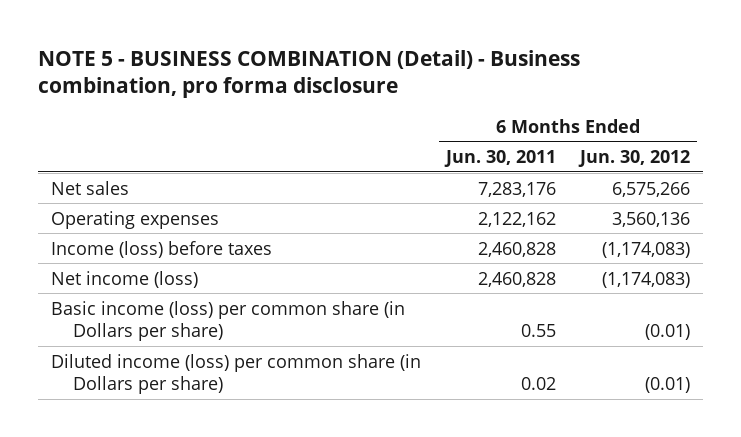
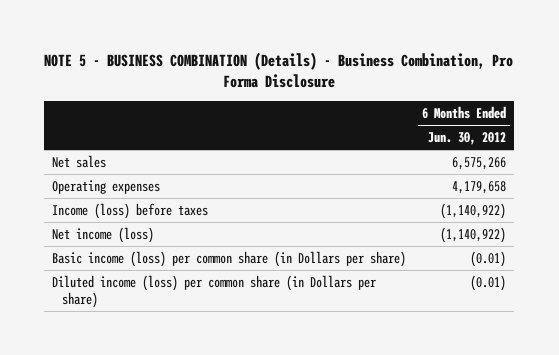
[38,49,581,99] NOTE 5 - BUSINESS COMBINATION (Detail) - Business combination, pro forma disclosure -> [44,51,514,89] NOTE 5 - BUSINESS COMBINATION (Details) - Business Combination, Pro Forma Disclosure
[443,149,556,167] Jun. 30, 2011 -> none
[612,211,691,227] 3,560,136 -> [452,180,507,194] 4,179,658
[602,241,691,258] (1,174,083) -> [440,202,507,219] (1,140,922)
[602,271,691,288] (1,174,083) -> [440,226,507,243] (1,140,922)

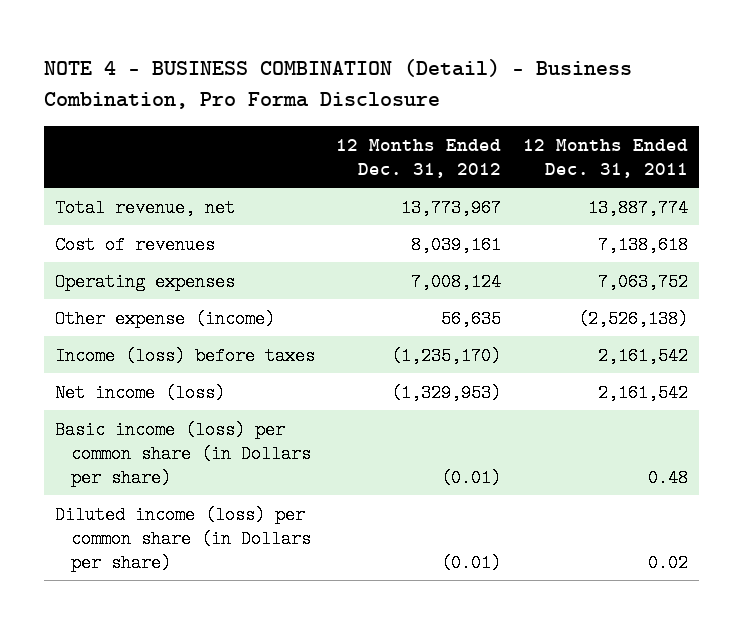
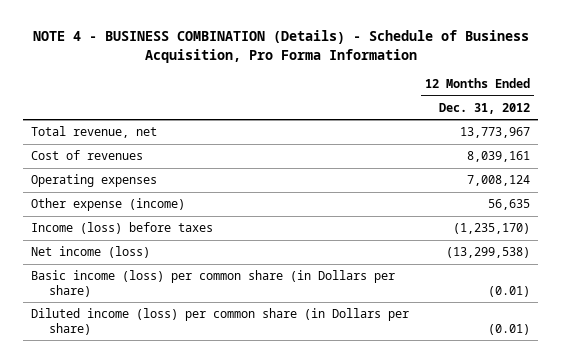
[44,59,633,110] NOTE 4 - BUSINESS COMBINATION (Detail) - Business Combination, Pro Forma Disclosure -> [32,30,529,63] NOTE 4 - BUSINESS COMBINATION (Details) - Schedule of Business Acquisition, Pro Forma Information
[522,138,688,178] 12 Months Ended Dec. 31, 2011 -> none
[391,383,502,402] (1,329,953) -> [446,247,531,259] (13,299,538)

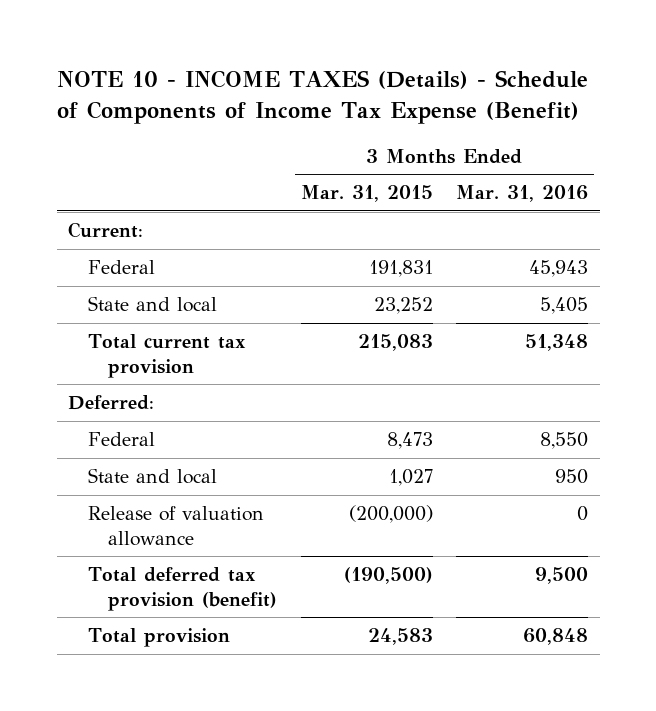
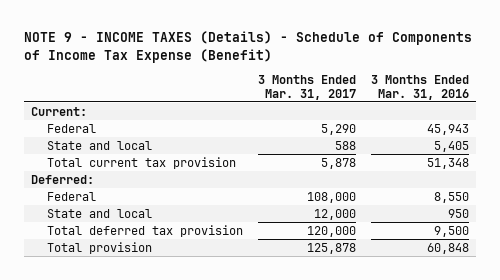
[56,70,588,124] NOTE 10 - INCOME TAXES (Details) - Schedule of Components of Income Tax Expense (Benefit) -> [24,30,473,63] NOTE 9 - INCOME TAXES (Details) - Schedule of Components of Income Tax Expense (Benefit)
[300,185,433,203] Mar. 31, 2015 -> none
none -> [258,74,357,100] 3 Months Ended Mar. 31, 2017
[88,506,265,546] Release of valuation allowance -> none
[88,567,278,611] Total deferred tax provision (benefit) -> [47,224,244,237] Total deferred tax provision

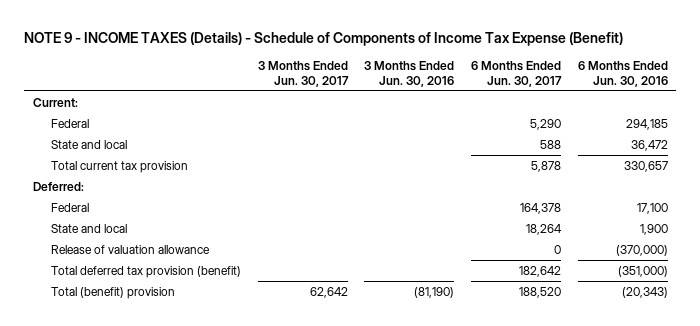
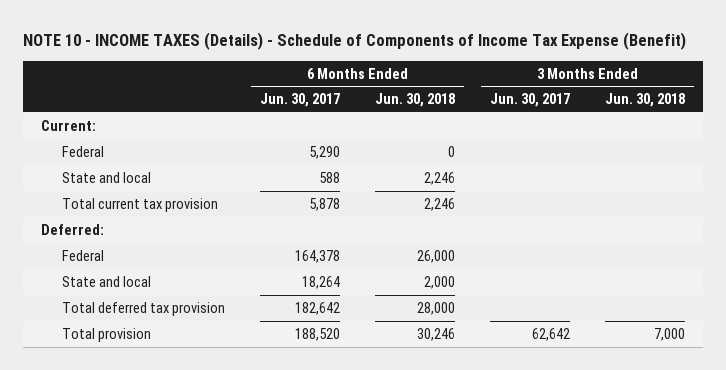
[24,32,624,47] NOTE 9 - INCOME TAXES (Details) - Schedule of Components of Income Tax Expense (Benefit) -> [23,32,687,51] NOTE 10 - INCOME TAXES (Details) - Schedule of Components of Income Tax Expense (Benefit)
[364,61,455,87] 3 Months Ended Jun. 30, 2016 -> none
[577,61,668,87] 6 Months Ended Jun. 30, 2016 -> none
none -> [375,93,456,108] Jun. 30, 2018
none -> [605,93,686,108] Jun. 30, 2018
[50,244,210,254] Release of valuation allowance -> none
[50,265,241,278] Total deferred tax provision (benefit) -> [61,301,225,316] Total deferred tax provision
[50,286,175,299] Total (benefit) provision -> [61,327,151,342] Total provision

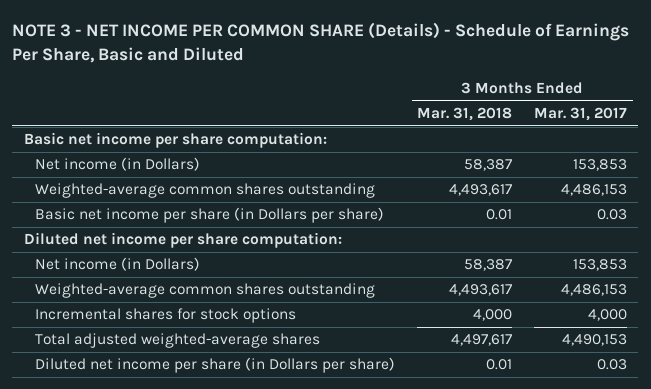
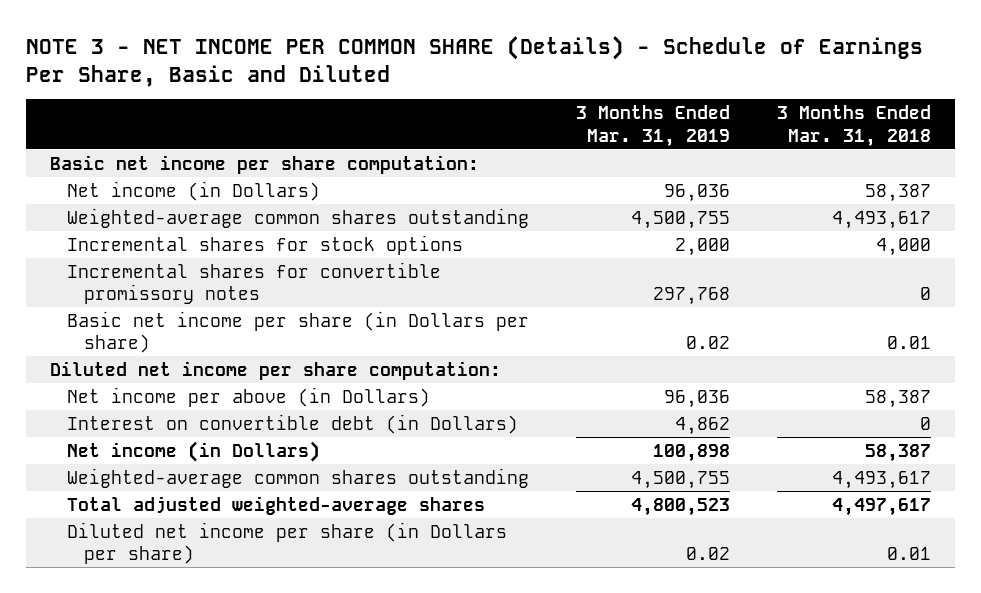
[534,106,628,121] Mar. 31, 2017 -> none
none -> [576,105,731,147] 3 Months Ended Mar. 31, 2019
[35,308,297,324] Incremental shares for stock options -> [67,234,464,255] Incremental shares for stock options
none -> [67,261,442,305] Incremental shares for convertible promissory notes
none -> [67,386,431,407] Net income per above (in Dollars)
none -> [67,413,519,434] Interest on convertible debt (in Dollars)

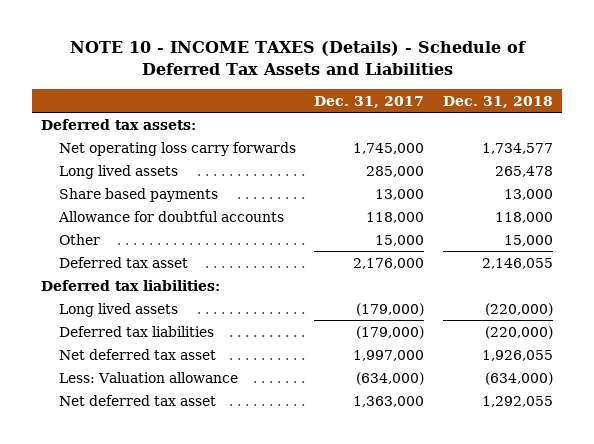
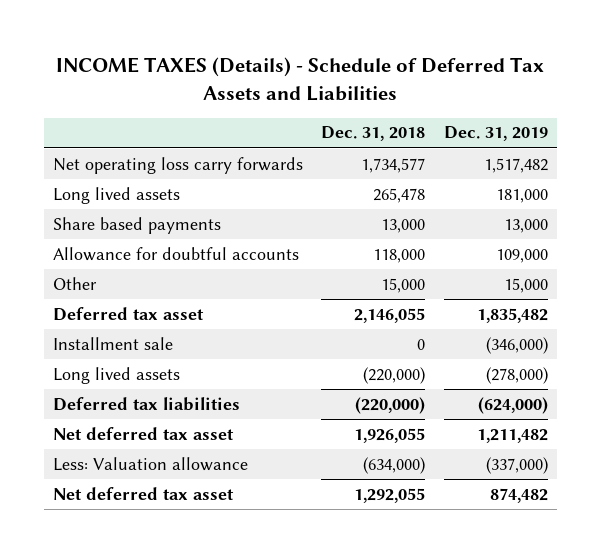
[69,41,526,76] NOTE 10 - INCOME TAXES (Details) - Schedule of Deferred Tax Assets and Liabilities -> [56,56,545,101] INCOME TAXES (Details) - Schedule of Deferred Tax Assets and Liabilities
[314,95,425,108] Dec. 31, 2017 -> none
none -> [443,126,548,142] Dec. 31, 2019
[40,118,196,130] Deferred tax assets: -> none
[40,279,220,291] Deferred tax liabilities: -> none
none -> [53,336,174,350] Installment sale

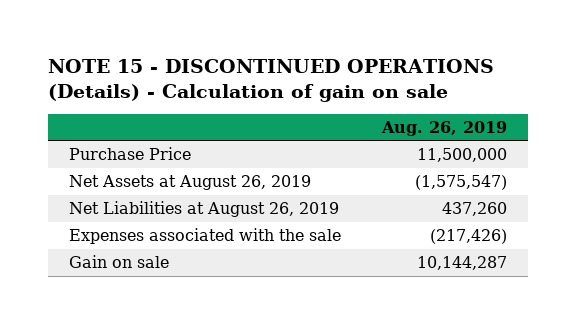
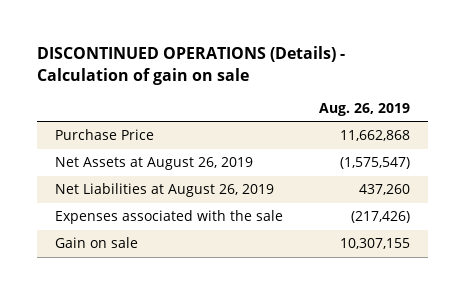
[48,58,495,102] NOTE 15 - DISCONTINUED OPERATIONS (Details) - Calculation of gain on sale -> [36,45,345,85] DISCONTINUED OPERATIONS (Details) - Calculation of gain on sale
[417,148,508,163] 11,500,000 -> [339,130,410,142] 11,662,868
[417,256,508,271] 10,144,287 -> [339,238,410,250] 10,307,155

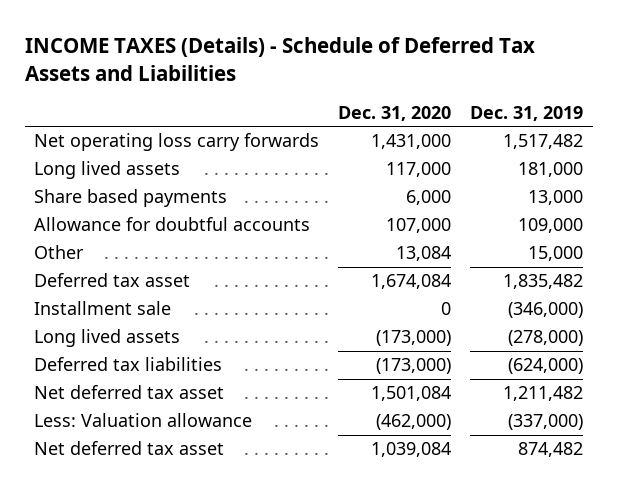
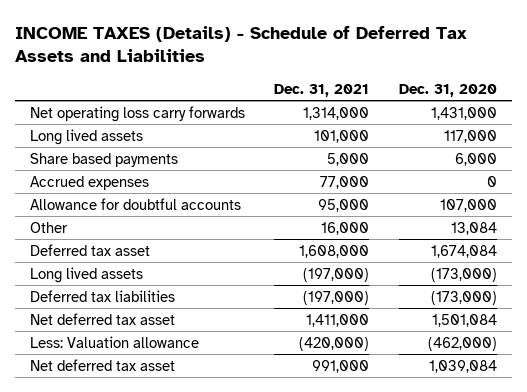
[470,105,584,121] Dec. 31, 2019 -> none
none -> [274,83,370,97] Dec. 31, 2021
none -> [29,175,149,190] Accrued expenses
[34,301,172,316] Installment sale -> none

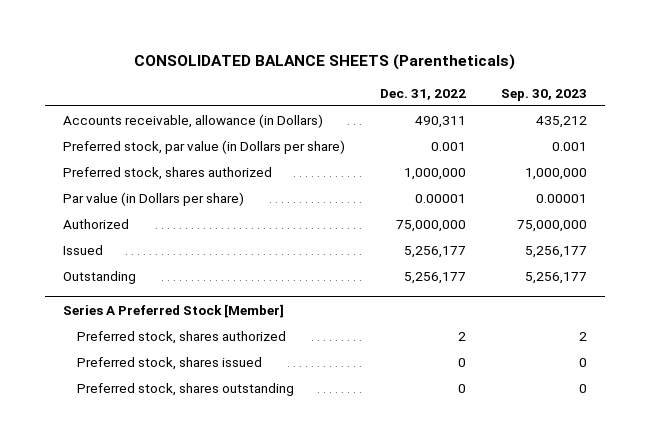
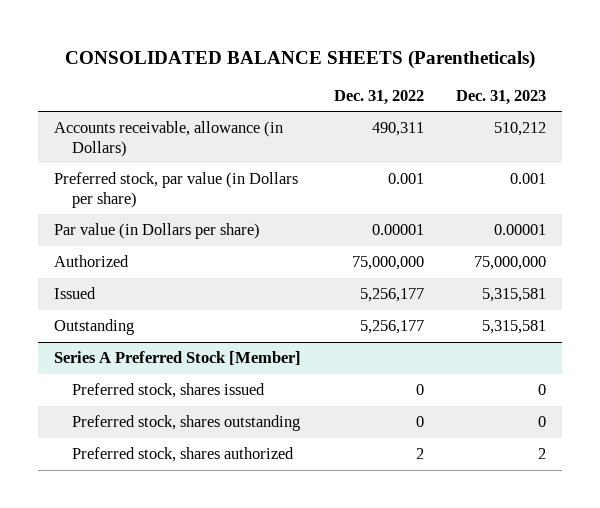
[501,88,588,101] Sep. 30, 2023 -> none
none -> [456,89,547,105] Dec. 31, 2023
[62,166,272,180] Preferred stock, shares authorized -> none
[77,330,287,344] Preferred stock, shares authorized -> [71,447,294,463] Preferred stock, shares authorized

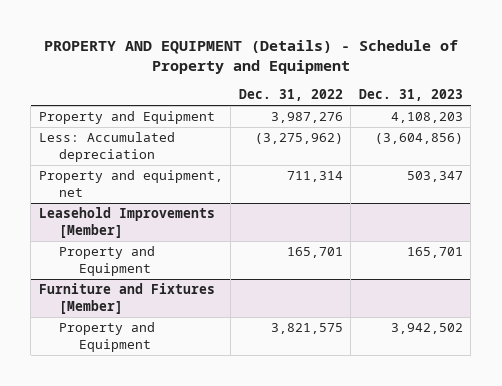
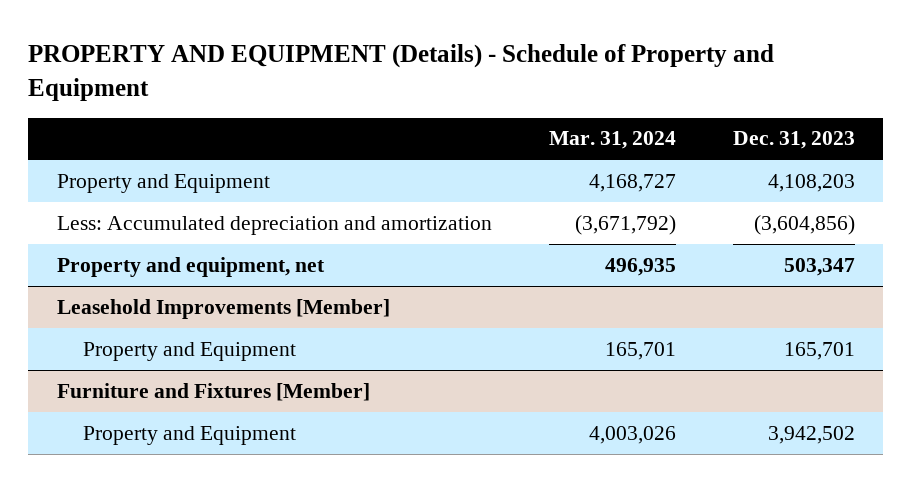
[238,89,343,102] Dec. 31, 2022 -> none
none -> [548,131,676,150] Mar. 31, 2024
[38,132,175,162] Less: Accumulated depreciation -> [56,215,492,235] Less: Accumulated depreciation and amortization

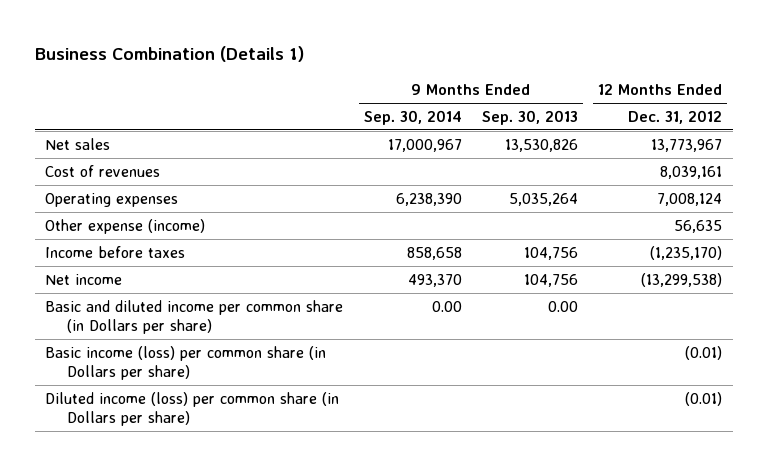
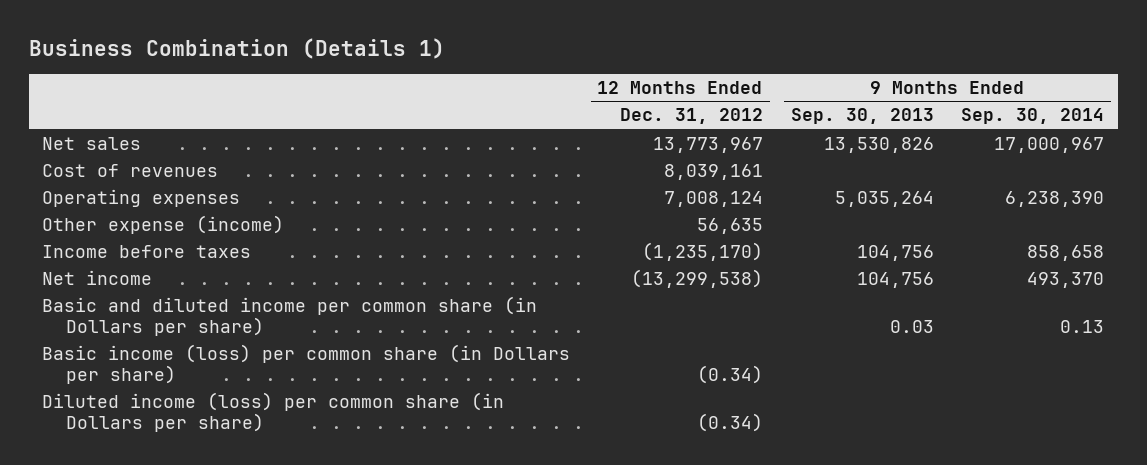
[431,300,462,312] 0.00 -> [1060,319,1105,333] 0.13
[548,300,579,312] 0.00 -> [889,319,934,333] 0.03
[685,345,723,360] (0.01) -> [696,364,763,384] (0.34)
[685,391,723,406] (0.01) -> [696,412,763,432] (0.34)

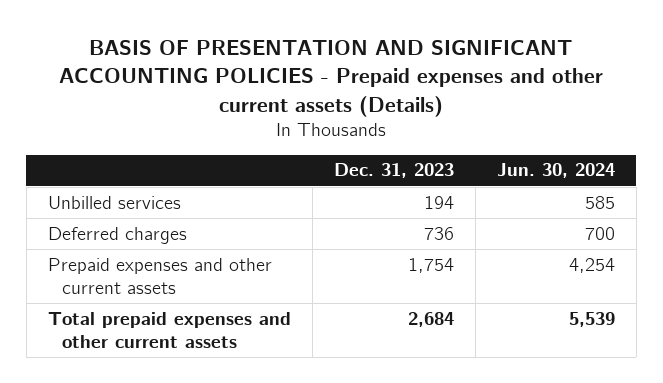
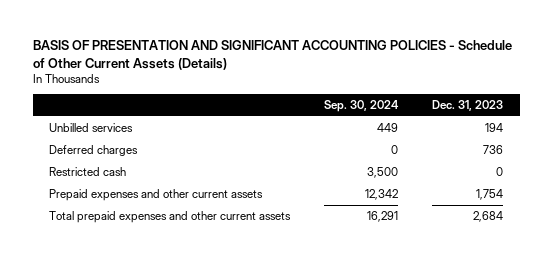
[59,39,604,117] BASIS OF PRESENTATION AND SIGNIFICANT ACCOUNTING POLICIES - Prepaid expenses and other current assets (Details) -> [32,40,512,70] BASIS OF PRESENTATION AND SIGNIFICANT ACCOUNTING POLICIES - Schedule of Other Current Assets (Details)
[496,163,615,179] Jun. 30, 2024 -> none
none -> [324,99,400,112] Sep. 30, 2024
none -> [49,166,127,176] Restricted cash

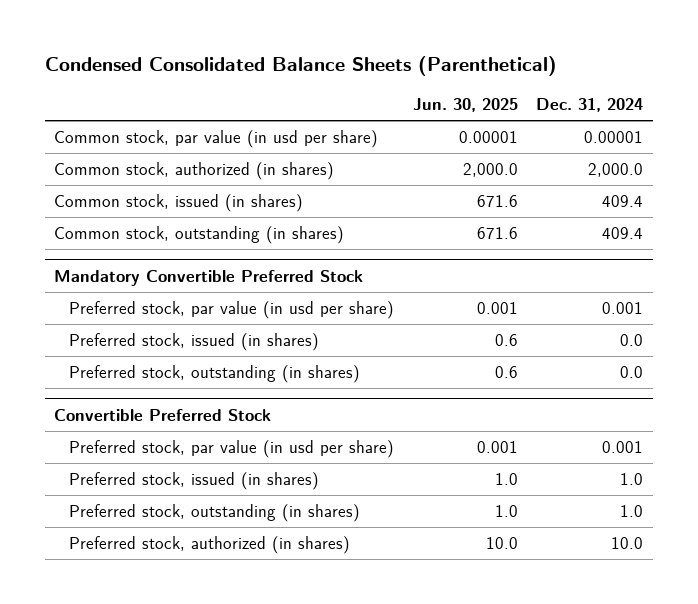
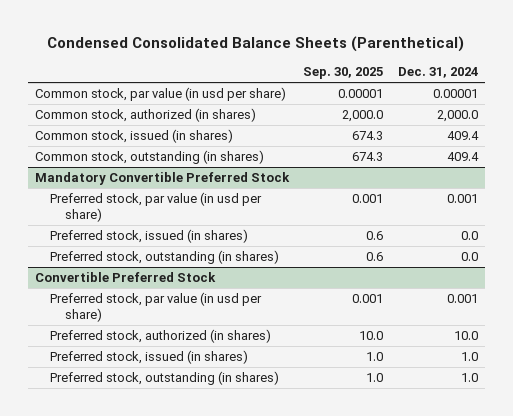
[412,98,518,113] Jun. 30, 2025 -> none
none -> [303,67,384,80] Sep. 30, 2025
[69,536,351,555] Preferred stock, authorized (in shares) -> [50,329,272,344] Preferred stock, authorized (in shares)

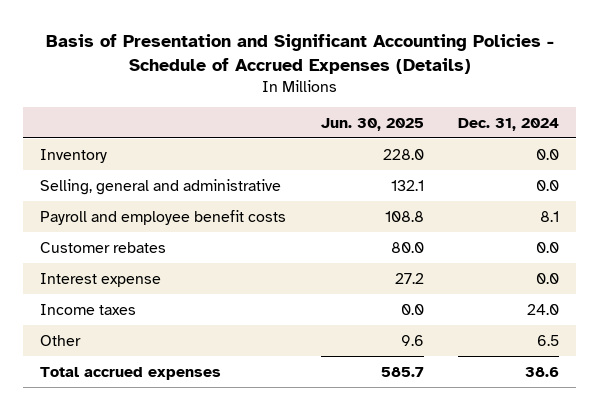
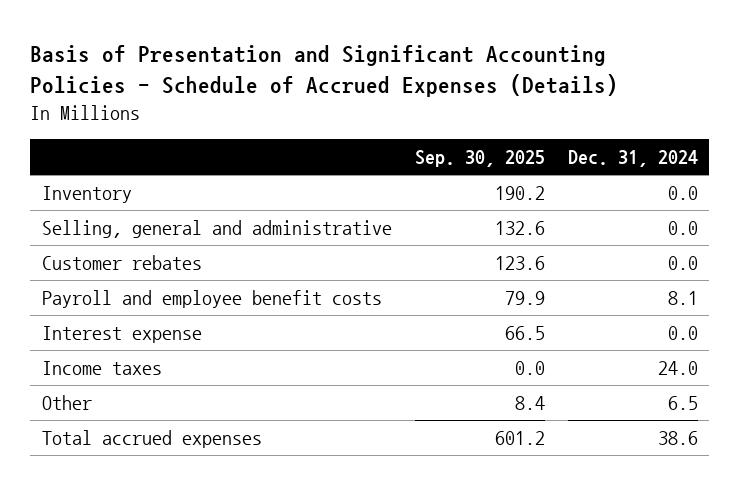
[320,117,424,131] Jun. 30, 2025 -> none
none -> [414,150,545,168] Sep. 30, 2025
[40,209,287,225] Payroll and employee benefit costs -> [41,289,382,308] Payroll and employee benefit costs

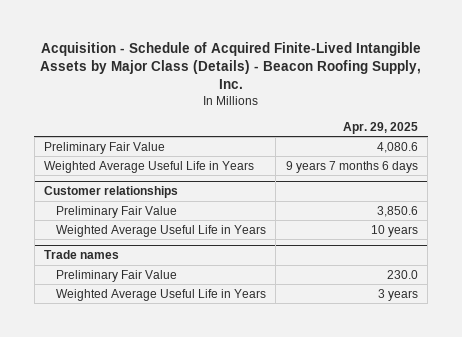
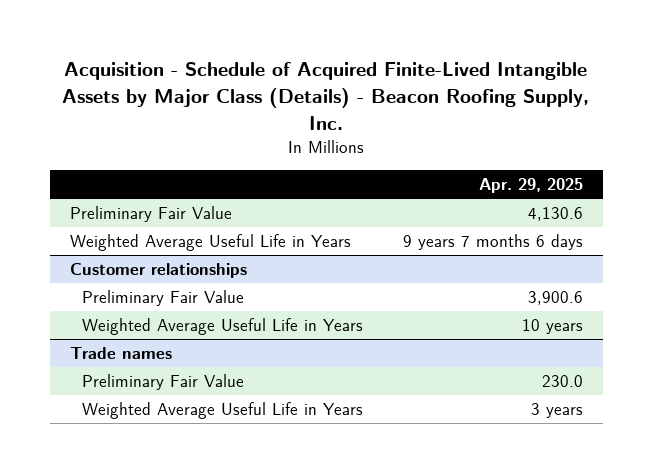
[376,141,418,153] 4,080.6 -> [527,207,583,222] 4,130.6
[376,205,418,217] 3,850.6 -> [527,291,583,306] 3,900.6

